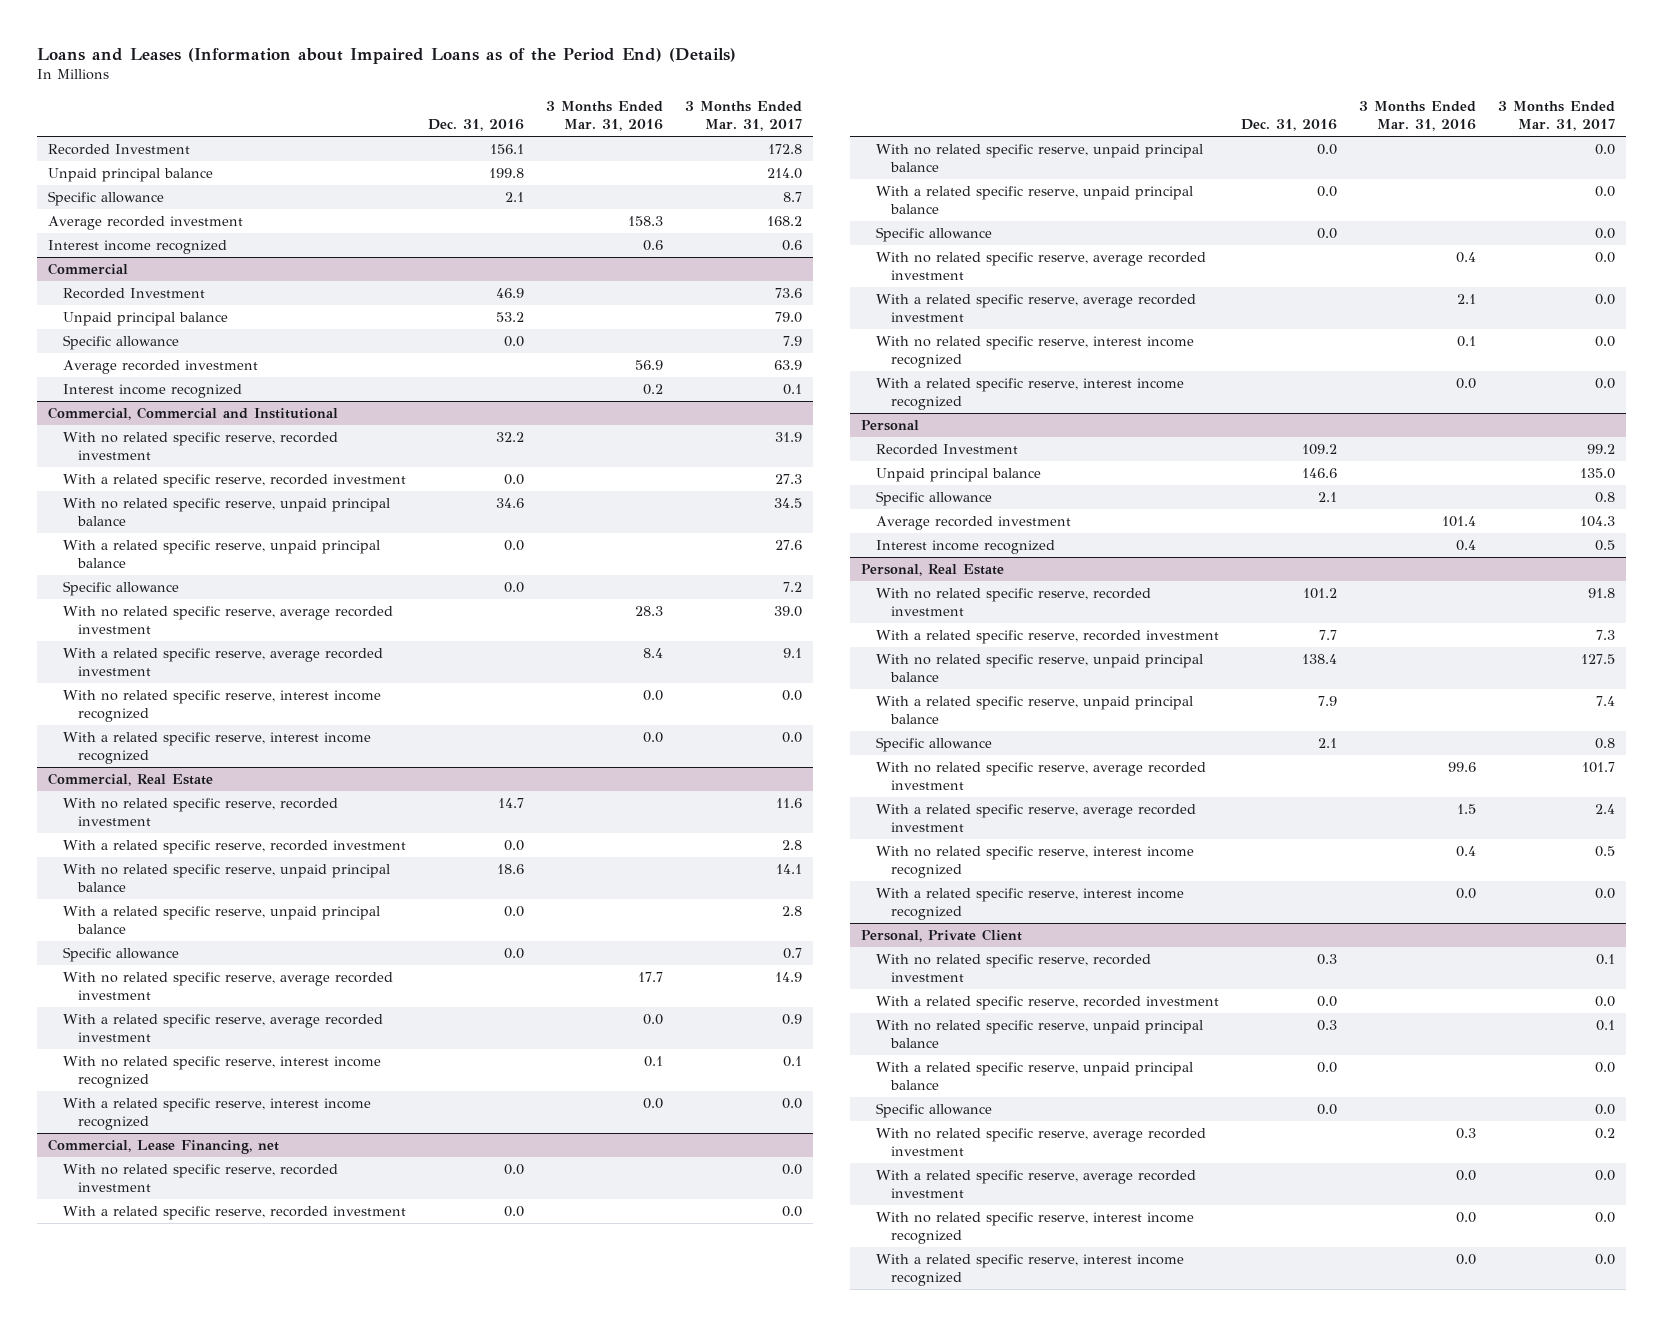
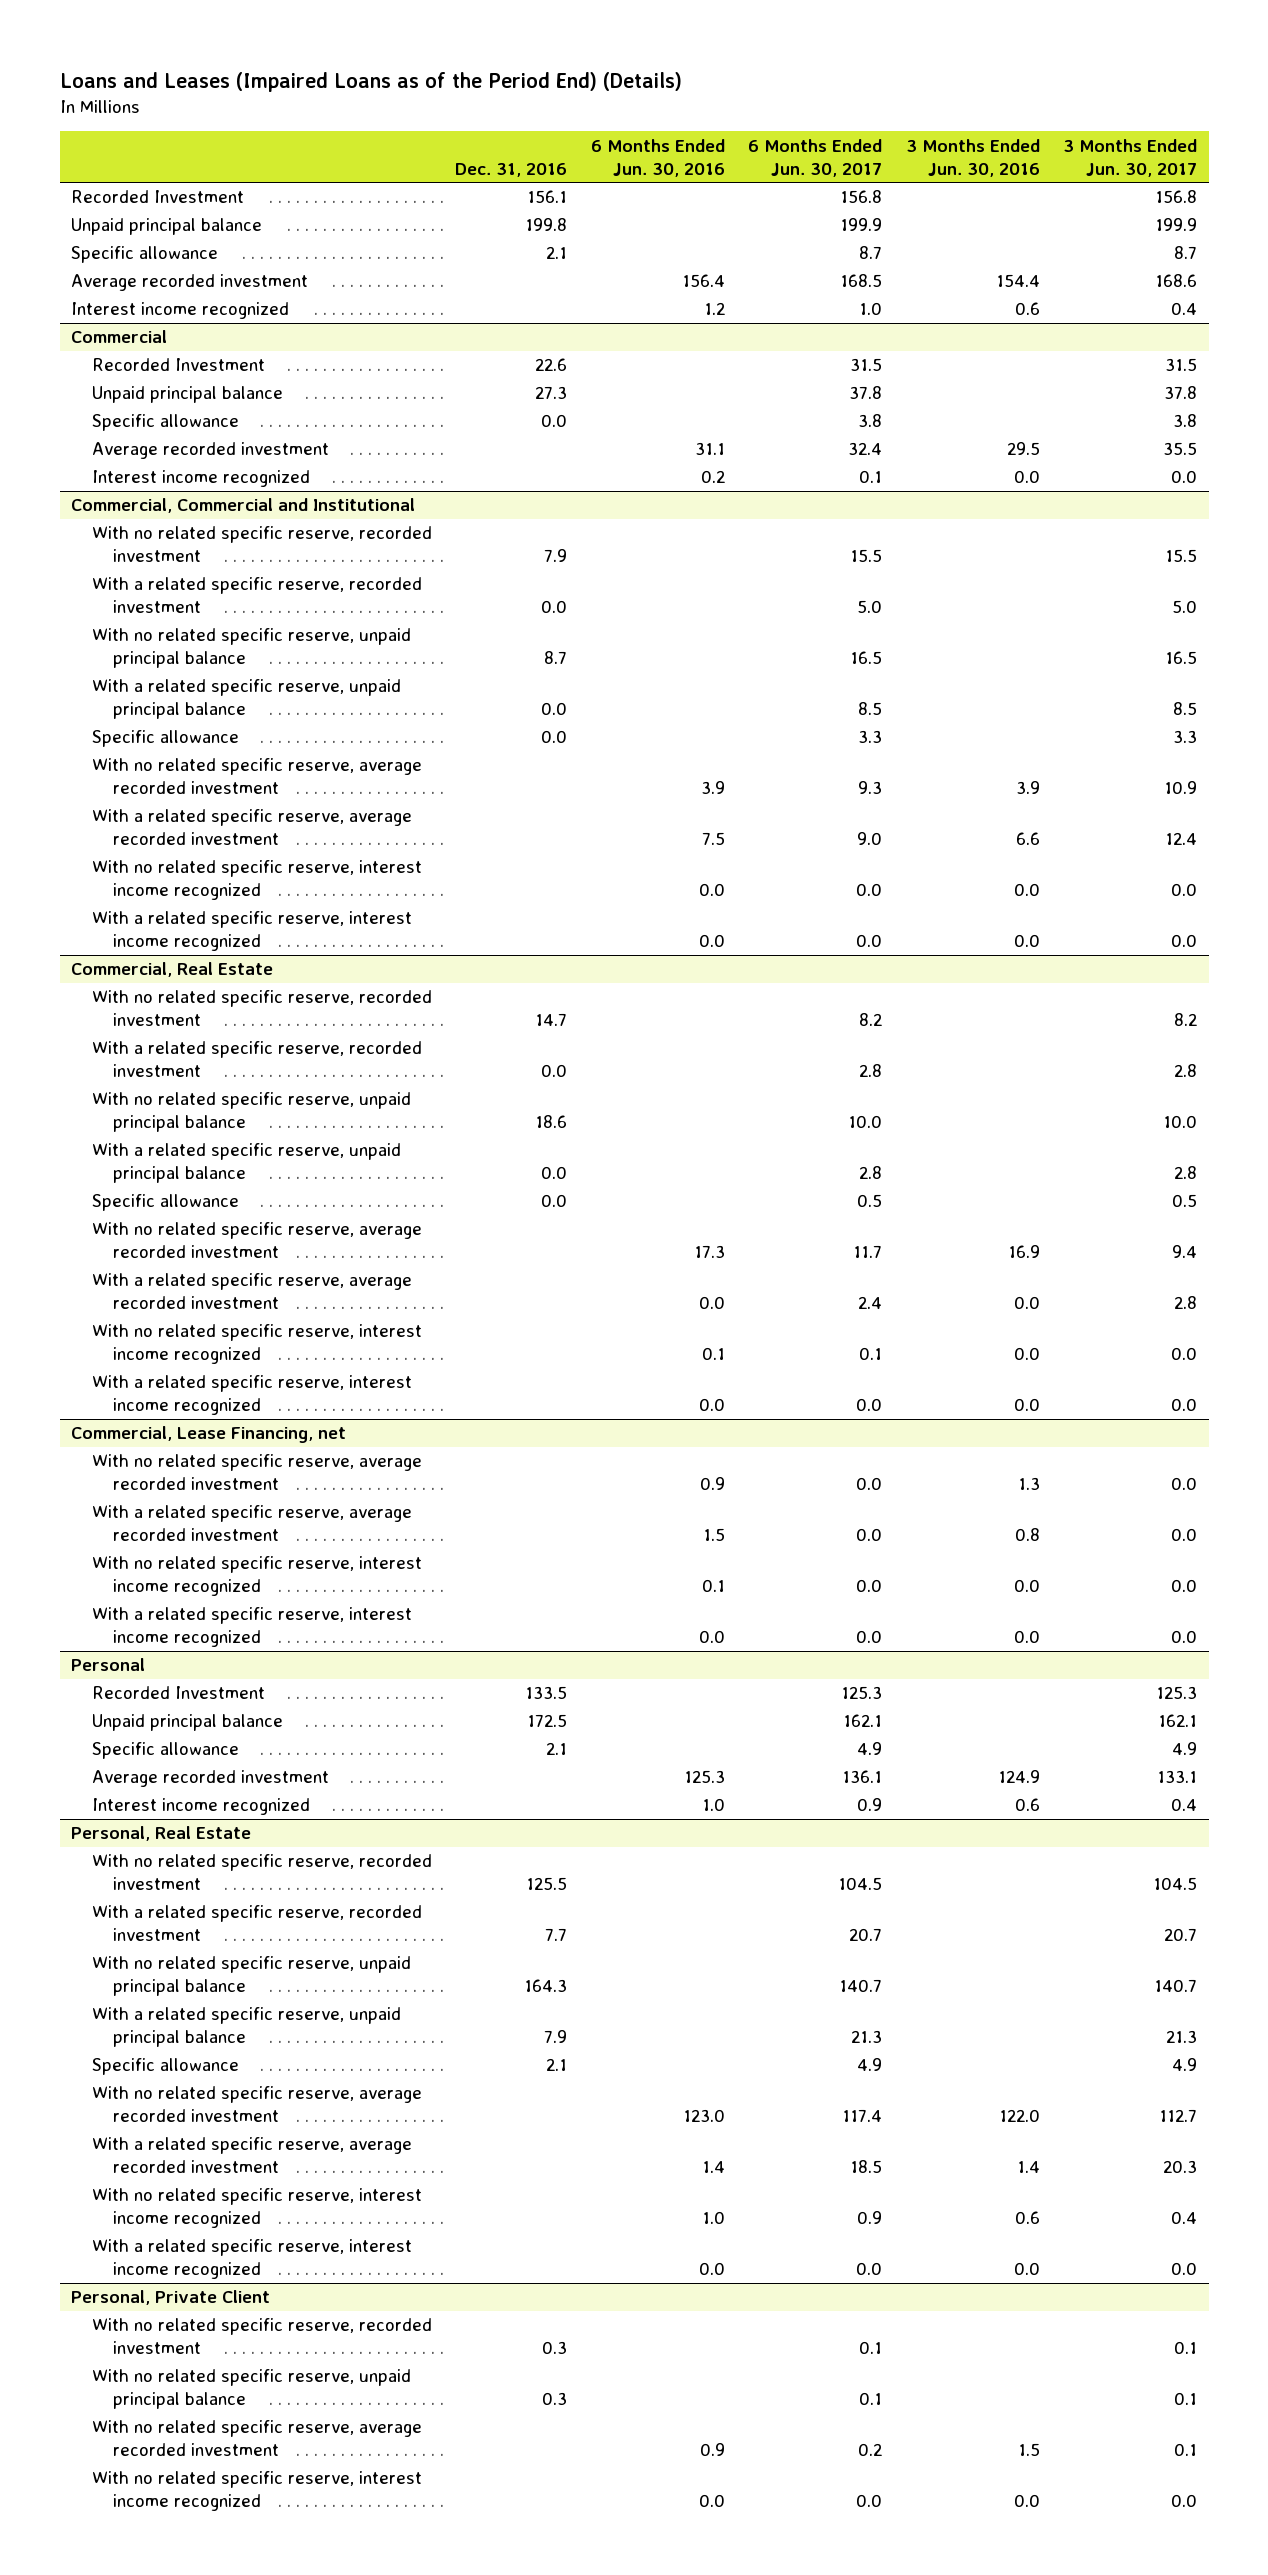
[36,47,736,64] Loans and Leases (Information about Impaired Loans as of the Period End) (Details) -> [59,72,682,93] Loans and Leases (Impaired Loans as of the Period End) (Details)
[546,100,664,132] 3 Months Ended Mar. 31, 2016 -> none
[685,100,803,132] 3 Months Ended Mar. 31, 2017 -> none
none -> [590,138,725,177] 6 Months Ended Jun. 30, 2016
none -> [748,138,883,177] 6 Months Ended Jun. 30, 2017
none -> [905,138,1040,177] 3 Months Ended Jun. 30, 2016
none -> [1062,138,1197,177] 3 Months Ended Jun. 30, 2017
[495,288,524,299] 46.9 -> [535,358,568,372] 22.6
[495,312,524,323] 53.2 -> [535,386,568,400] 27.3
[495,432,524,443] 32.2 -> [544,549,568,563] 7.9
[495,498,524,509] 34.6 -> [544,651,568,665] 8.7
[62,1164,338,1193] With no related specific reserve, recorded investment -> none
[62,1206,406,1221] With a related specific reserve, recorded investment -> none
[875,144,1203,173] With no related specific reserve, unpaid principal balance -> none
[875,186,1193,215] With a related specific reserve, unpaid principal balance -> none
[875,227,992,243] Specific allowance -> none
[1301,444,1337,456] 109.2 -> [525,1686,568,1700] 133.5
[1301,468,1337,479] 146.6 -> [527,1714,568,1728] 172.5
[1302,588,1337,600] 101.2 -> [526,1877,568,1891] 125.5
[1301,654,1337,665] 138.4 -> [524,1979,568,1993] 164.3
[875,996,1219,1011] With a related specific reserve, recorded investment -> none
[875,1062,1193,1091] With a related specific reserve, unpaid principal balance -> none
[875,1103,992,1119] Specific allowance -> none
[875,1170,1196,1199] With a related specific reserve, average recorded investment -> none
[875,1254,1184,1287] With a related specific reserve, interest income recognized -> none

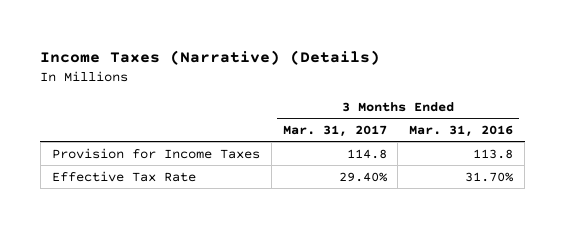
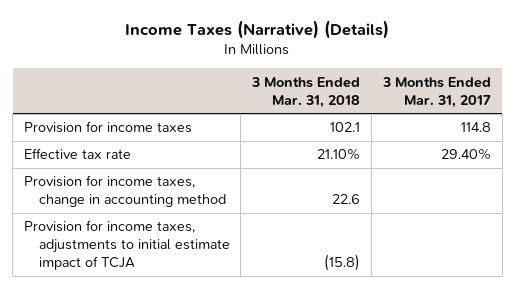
[409,124,514,137] Mar. 31, 2016 -> none
none -> [251,76,361,108] 3 Months Ended Mar. 31, 2018
[51,147,260,159] Provision for Income Taxes -> [23,121,192,134] Provision for income taxes
[51,170,196,182] Effective Tax Rate -> [23,148,131,160] Effective tax rate
none -> [23,175,226,208] Provision for income taxes, change in accounting method
none -> [23,220,230,271] Provision for income taxes, adjustments to initial estimate impact of TCJA

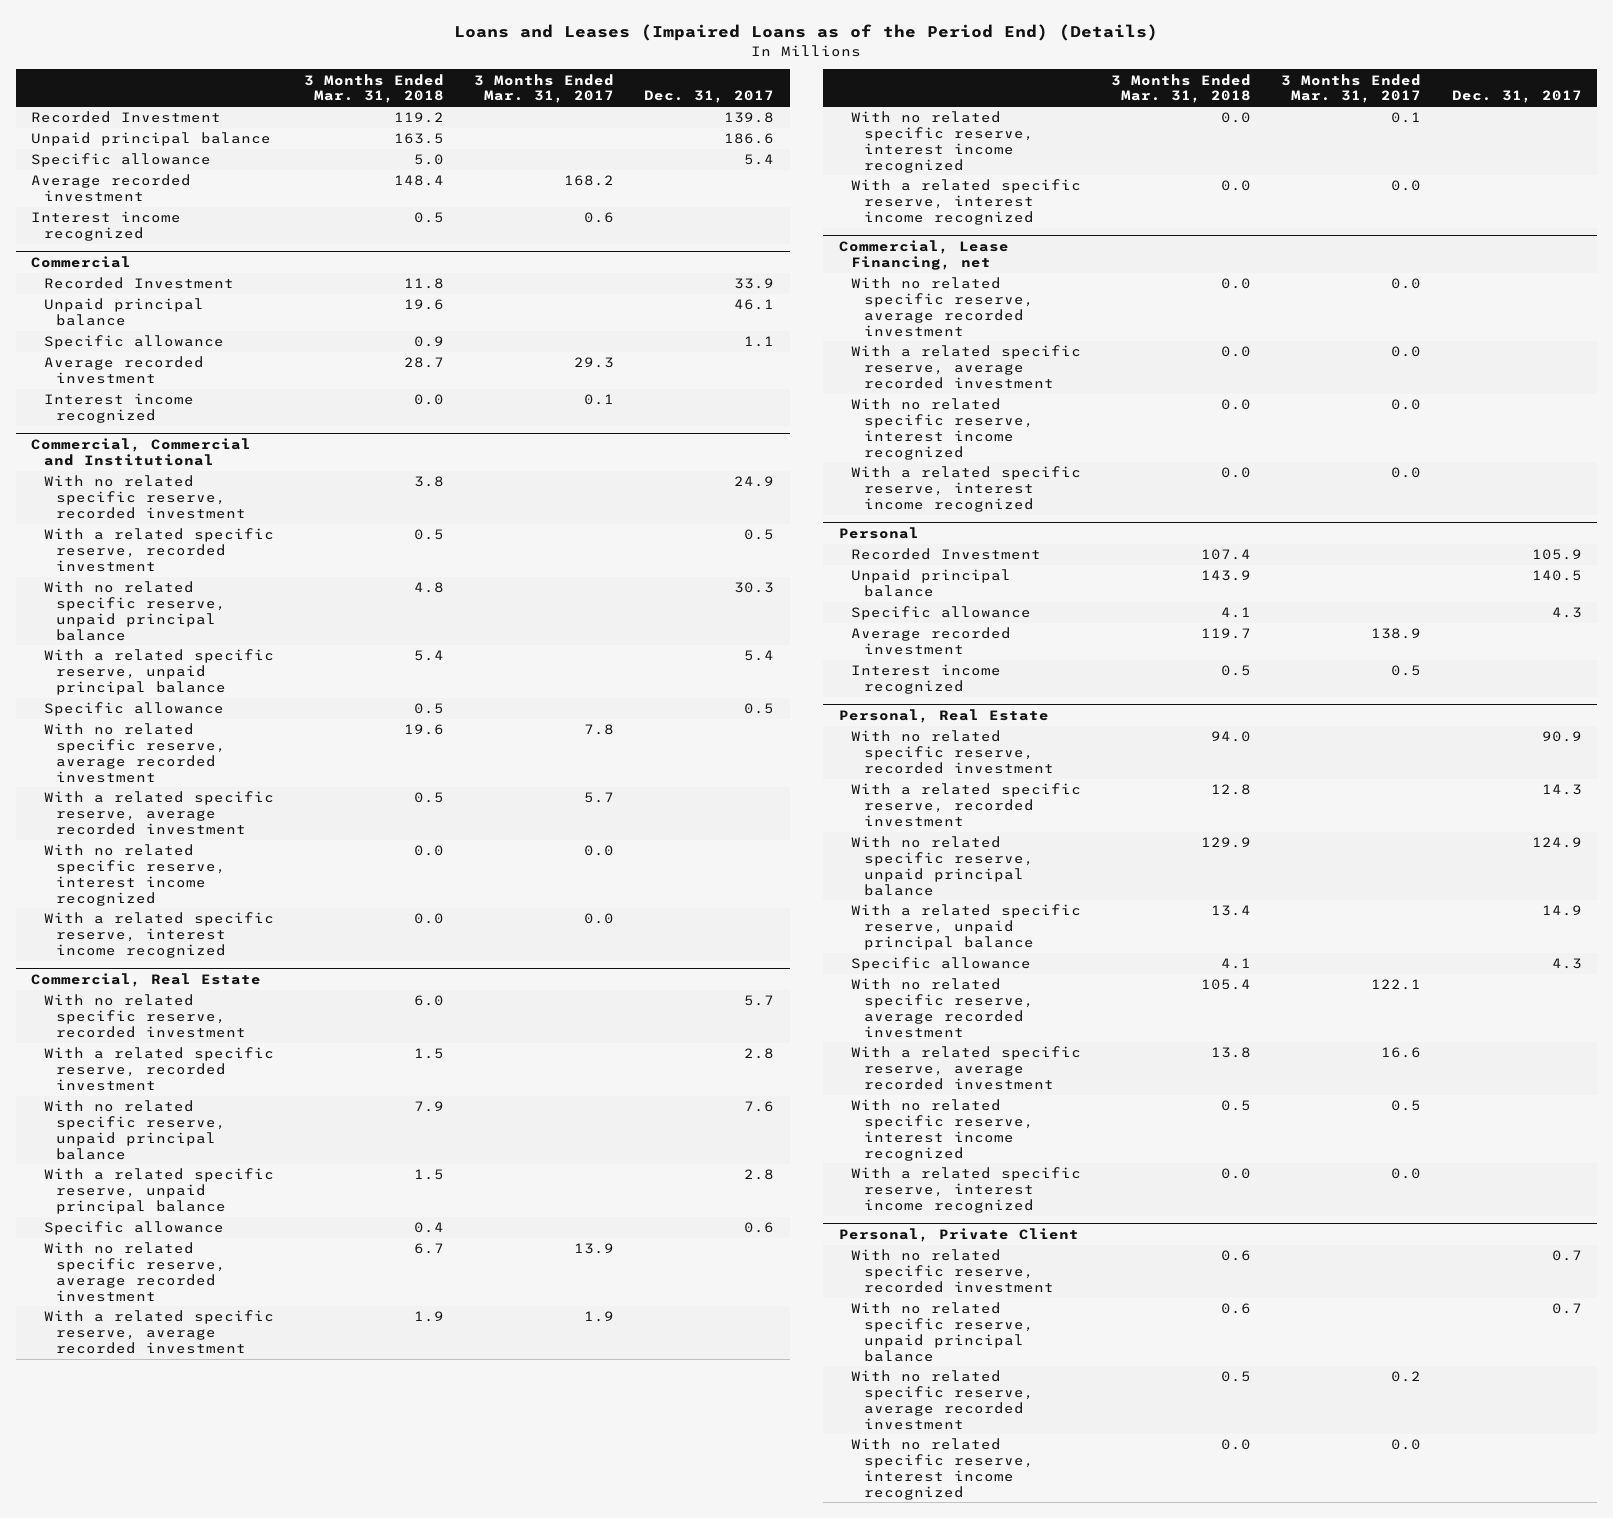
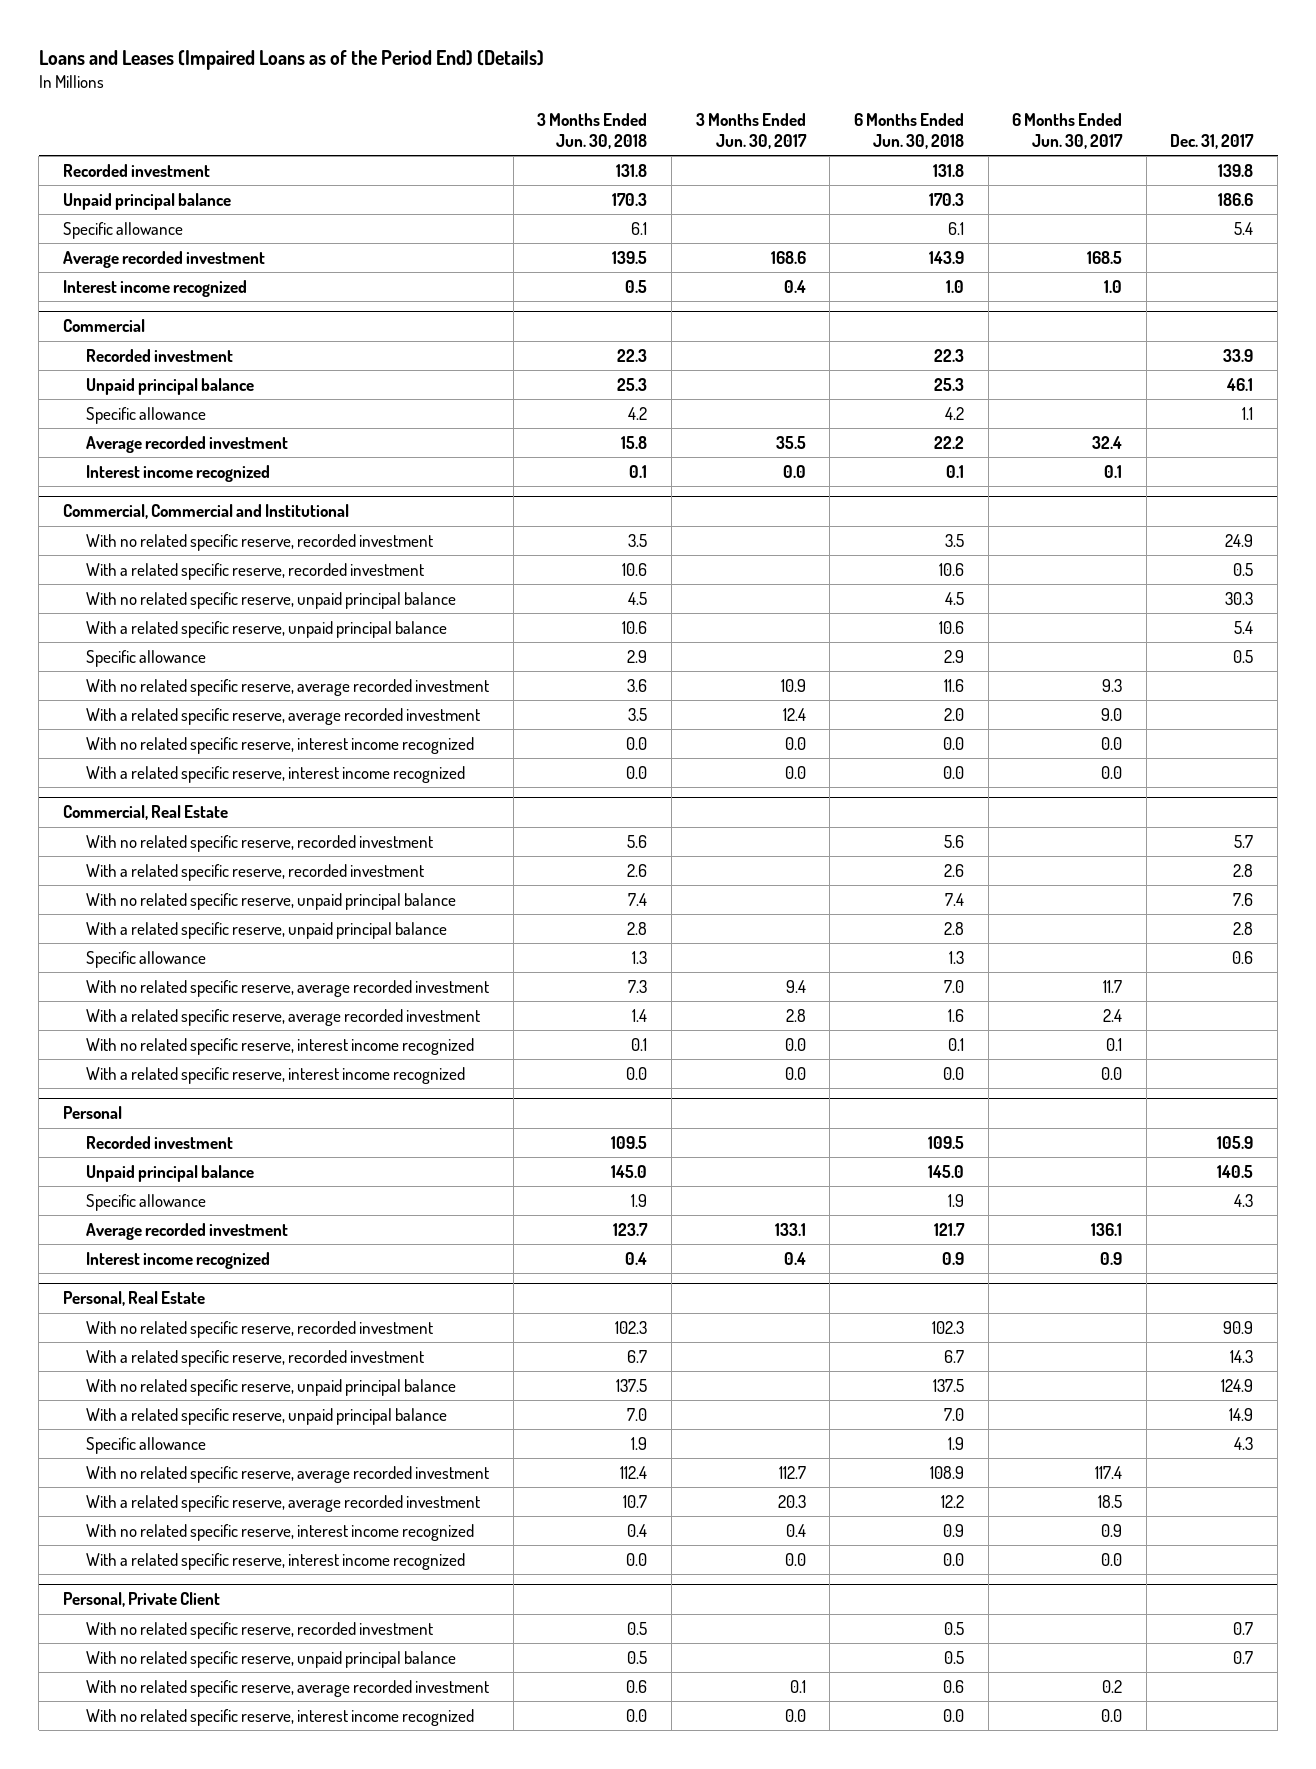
[304,73,445,104] 3 Months Ended Mar. 31, 2018 -> none
[474,73,615,104] 3 Months Ended Mar. 31, 2017 -> none
none -> [537,113,648,150] 3 Months Ended Jun. 30, 2018
none -> [695,113,807,150] 3 Months Ended Jun. 30, 2017
none -> [853,113,964,150] 6 Months Ended Jun. 30, 2018
none -> [1012,113,1124,150] 6 Months Ended Jun. 30, 2017
[31,111,222,124] Recorded Investment -> [62,163,210,177] Recorded investment
[43,277,234,290] Recorded Investment -> [86,348,234,362] Recorded investment
[838,240,1009,270] Commercial, Lease Financing, net -> none
[851,277,1034,337] With no related specific reserve, average recorded investment -> none
[851,345,1082,389] With a related specific reserve, average recorded investment -> none
[851,398,1034,460] With no related specific reserve, interest income recognized -> none
[851,466,1082,512] With a related specific reserve, interest income recognized -> none
[851,548,1042,561] Recorded Investment -> [86,1135,234,1149] Recorded investment

